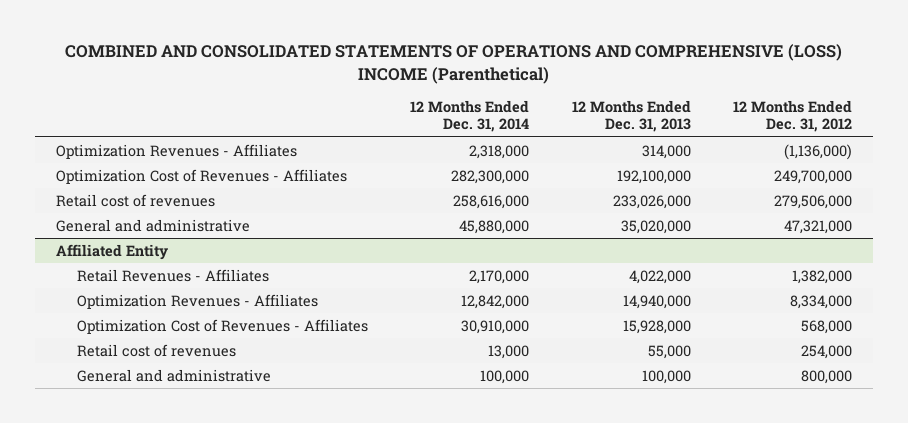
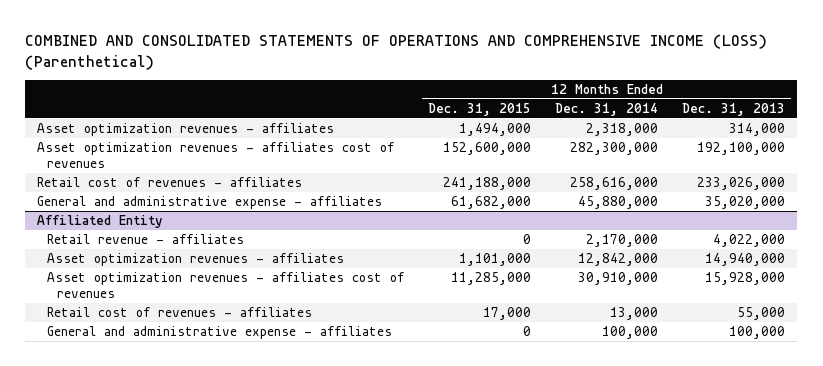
[64,44,842,84] COMBINED AND CONSOLIDATED STATEMENTS OF OPERATIONS AND COMPREHENSIVE (LOSS) INCOME (Parenthetical) -> [25,34,768,70] COMBINED AND CONSOLIDATED STATEMENTS OF OPERATIONS AND COMPREHENSIVE INCOME (LOSS) (Parenthetical)
[733,100,853,133] 12 Months Ended Dec. 31, 2012 -> none
none -> [428,102,532,116] Dec. 31, 2015
[55,143,297,159] Optimization Revenues - Affiliates -> [37,123,335,137] Asset optimization revenues - affiliates
[55,168,347,184] Optimization Cost of Revenues - Affiliates -> [37,142,395,168] Asset optimization revenues - affiliates cost of revenues
[55,193,215,207] Retail cost of revenues -> [37,177,303,188] Retail cost of revenues - affiliates
[55,218,250,232] General and administrative -> [37,196,383,210] General and administrative expense - affiliates
[77,268,270,282] Retail Revenues - Affiliates -> [47,234,245,245] Retail revenue - affiliates
[77,293,319,309] Optimization Revenues - Affiliates -> [47,253,345,267] Asset optimization revenues - affiliates
[77,318,369,334] Optimization Cost of Revenues - Affiliates -> [47,272,405,298] Asset optimization revenues - affiliates cost of revenues
[77,343,237,357] Retail cost of revenues -> [47,307,313,318] Retail cost of revenues - affiliates
[77,368,272,382] General and administrative -> [47,326,393,340] General and administrative expense - affiliates

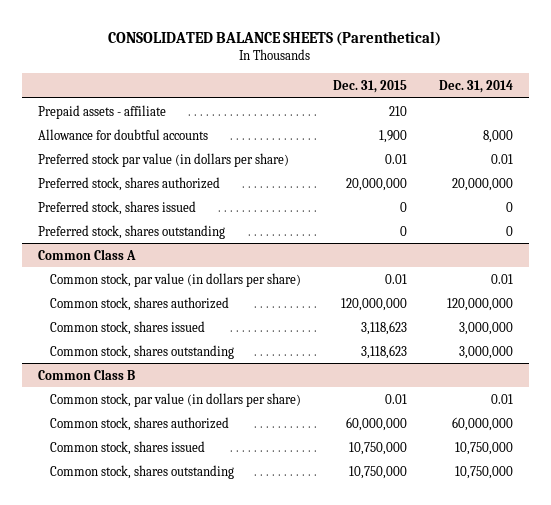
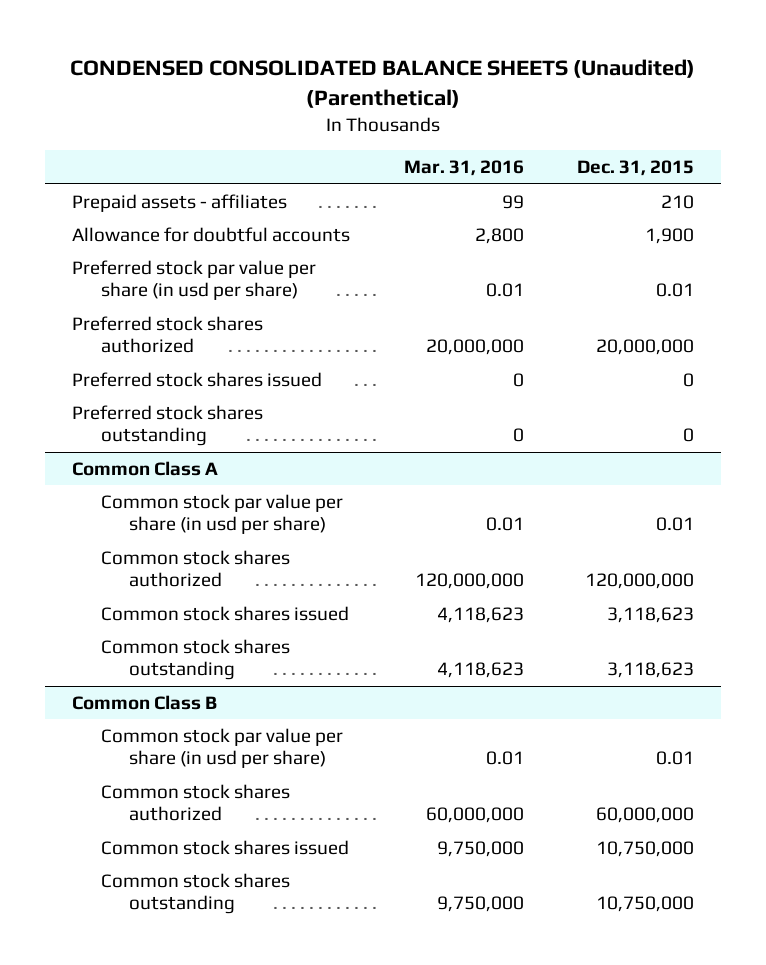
[108,30,442,46] CONSOLIDATED BALANCE SHEETS (Parenthetical) -> [70,59,696,109] CONDENSED CONSOLIDATED BALANCE SHEETS (Unaudited) (Parenthetical)
[438,79,513,93] Dec. 31, 2014 -> none
none -> [403,160,524,177] Mar. 31, 2016
[38,104,167,119] Prepaid assets - affiliate -> [72,193,288,212] Prepaid assets - affiliates
[38,152,290,167] Preferred stock par value (in dollars per share) -> [72,259,317,301] Preferred stock par value per share (in usd per share)
[38,176,221,191] Preferred stock, shares authorized -> [72,315,264,354] Preferred stock shares authorized
[38,200,197,215] Preferred stock, shares issued -> [72,371,323,387] Preferred stock shares issued
[38,224,226,239] Preferred stock, shares outstanding -> [72,404,264,447] Preferred stock shares outstanding
[49,272,301,287] Common stock, par value (in dollars per share) -> [100,493,343,535] Common stock par value per share (in usd per share)
[49,296,229,311] Common stock, shares authorized -> [100,549,290,588] Common stock shares authorized
[49,320,205,335] Common stock, shares issued -> [100,605,349,621] Common stock shares issued
[49,344,234,359] Common stock, shares outstanding -> [100,638,290,681] Common stock shares outstanding
[49,392,301,407] Common stock, par value (in dollars per share) -> [100,727,343,769] Common stock par value per share (in usd per share)
[49,416,229,431] Common stock, shares authorized -> [100,783,290,822] Common stock shares authorized
[49,440,205,455] Common stock, shares issued -> [100,839,349,855] Common stock shares issued
[49,464,234,479] Common stock, shares outstanding -> [100,872,290,915] Common stock shares outstanding

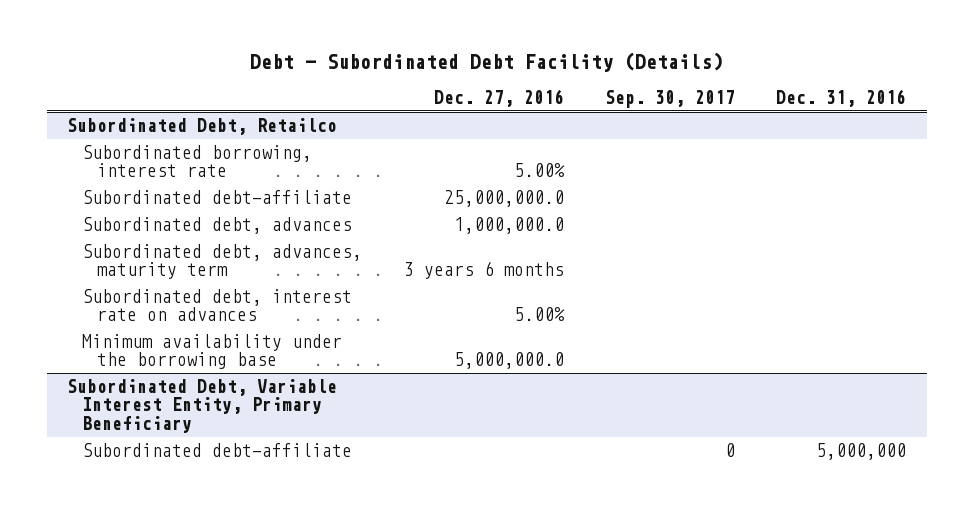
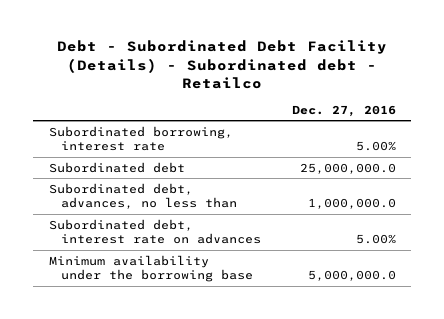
[249,51,723,72] Debt - Subordinated Debt Facility (Details) -> [57,40,388,89] Debt - Subordinated Debt Facility (Details) - Subordinated debt - Retailco
[604,89,735,108] Sep. 30, 2017 -> none
[776,88,907,107] Dec. 31, 2016 -> none
[67,118,338,136] Subordinated Debt, Retailco -> none
[82,244,363,280] Subordinated debt, advances, maturity term -> none
[82,190,353,205] Subordinated debt-affiliate -> [48,161,185,173] Subordinated debt
[82,217,353,235] Subordinated debt, advances -> [48,182,237,210] Subordinated debt, advances, no less than
[67,379,338,433] Subordinated Debt, Variable Interest Entity, Primary Beneficiary -> none
[82,443,353,458] Subordinated debt-affiliate -> none

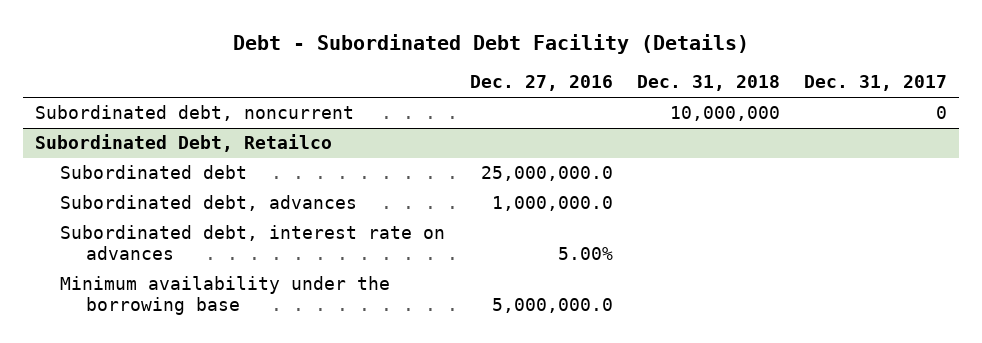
[57,40,388,89] Debt - Subordinated Debt Facility (Details) - Subordinated debt - Retailco -> [233,33,750,54] Debt - Subordinated Debt Facility (Details)
none -> [636,75,780,92] Dec. 31, 2018
none -> [804,75,948,92] Dec. 31, 2017
[48,125,233,152] Subordinated borrowing, interest rate -> none
none -> [35,105,355,122] Subordinated debt, noncurrent
none -> [35,134,333,153] Subordinated Debt, Retailco
[48,182,237,210] Subordinated debt, advances, no less than -> [60,195,358,212] Subordinated debt, advances

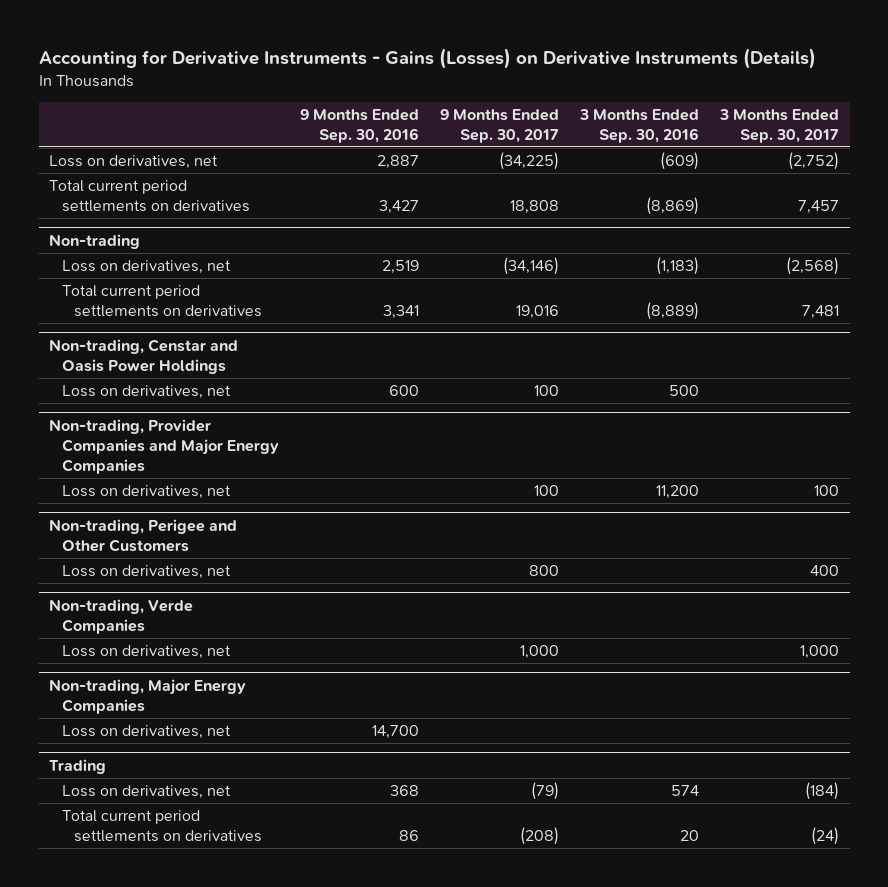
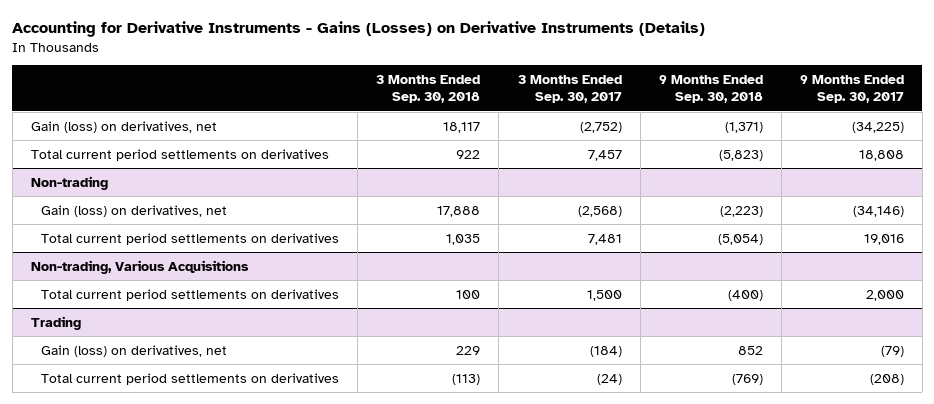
[299,108,419,143] 9 Months Ended Sep. 30, 2016 -> none
[578,108,699,143] 3 Months Ended Sep. 30, 2016 -> none
none -> [376,74,481,104] 3 Months Ended Sep. 30, 2018
none -> [658,74,763,104] 9 Months Ended Sep. 30, 2018
[49,155,219,170] Loss on derivatives, net -> [30,120,217,133] Gain (loss) on derivatives, net
[61,260,231,275] Loss on derivatives, net -> [41,204,228,217] Gain (loss) on derivatives, net
[49,338,239,374] Non-trading, Censtar and Oasis Power Holdings -> none
[61,385,231,400] Loss on derivatives, net -> none
[49,418,279,474] Non-trading, Provider Companies and Major Energy Companies -> none
[61,485,231,500] Loss on derivatives, net -> none
[49,518,238,552] Non-trading, Perigee and Other Customers -> none
[61,565,231,580] Loss on derivatives, net -> none
[49,598,194,634] Non-trading, Verde Companies -> none
[61,645,231,660] Loss on derivatives, net -> none
[49,678,247,714] Non-trading, Major Energy Companies -> none
[61,725,231,740] Loss on derivatives, net -> none
none -> [30,259,249,274] Non-trading, Various Acquisitions
none -> [41,288,340,301] Total current period settlements on derivatives
[61,785,231,800] Loss on derivatives, net -> [41,344,228,357] Gain (loss) on derivatives, net

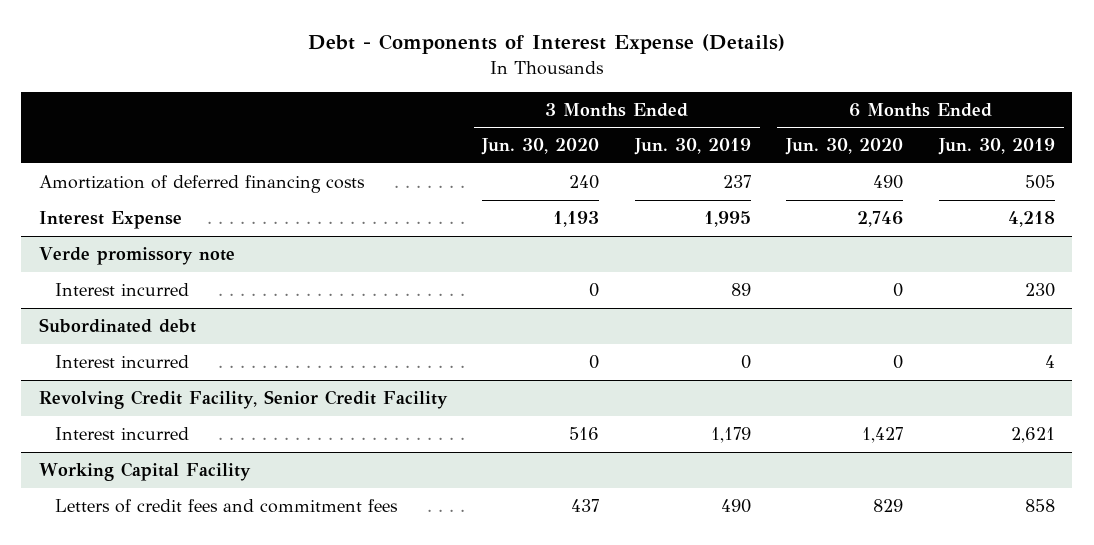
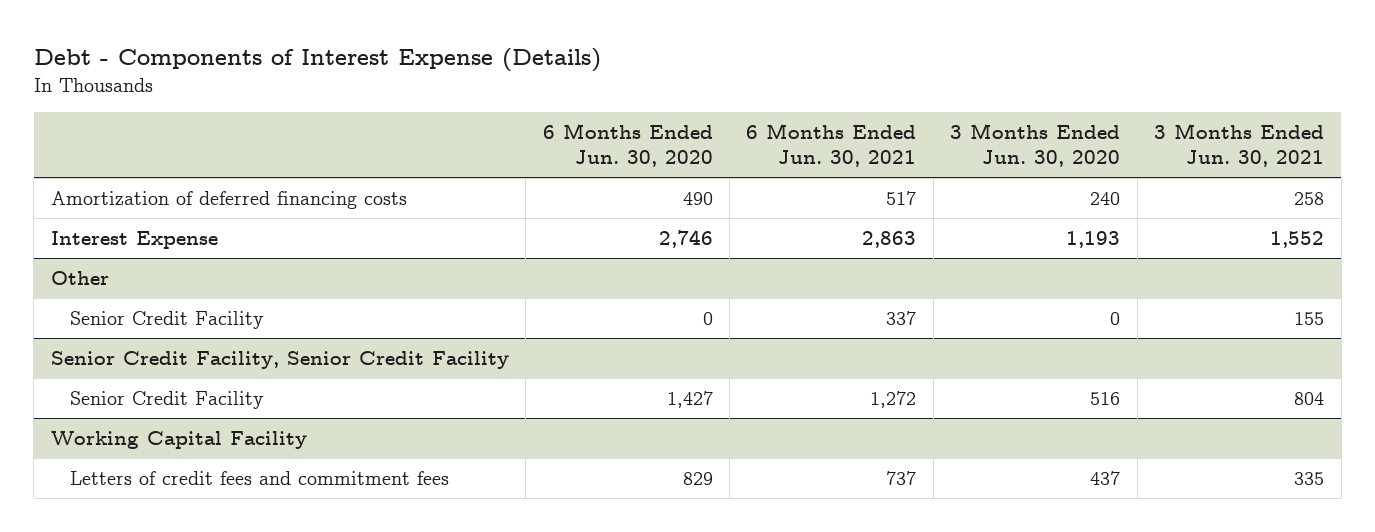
[633,138,751,156] Jun. 30, 2019 -> none
[937,138,1055,156] Jun. 30, 2019 -> none
none -> [746,122,917,168] 6 Months Ended Jun. 30, 2021
none -> [1154,122,1325,168] 3 Months Ended Jun. 30, 2021
[39,246,236,265] Verde promissory note -> none
[39,317,197,333] Subordinated debt -> none
[54,354,189,368] Interest incurred -> none
none -> [50,270,109,285] Other
[54,282,189,296] Interest incurred -> [70,310,265,329] Senior Credit Facility
[39,389,449,409] Revolving Credit Facility, Senior Credit Facility -> [50,350,509,369] Senior Credit Facility, Senior Credit Facility
[54,426,189,440] Interest incurred -> [70,390,265,409] Senior Credit Facility

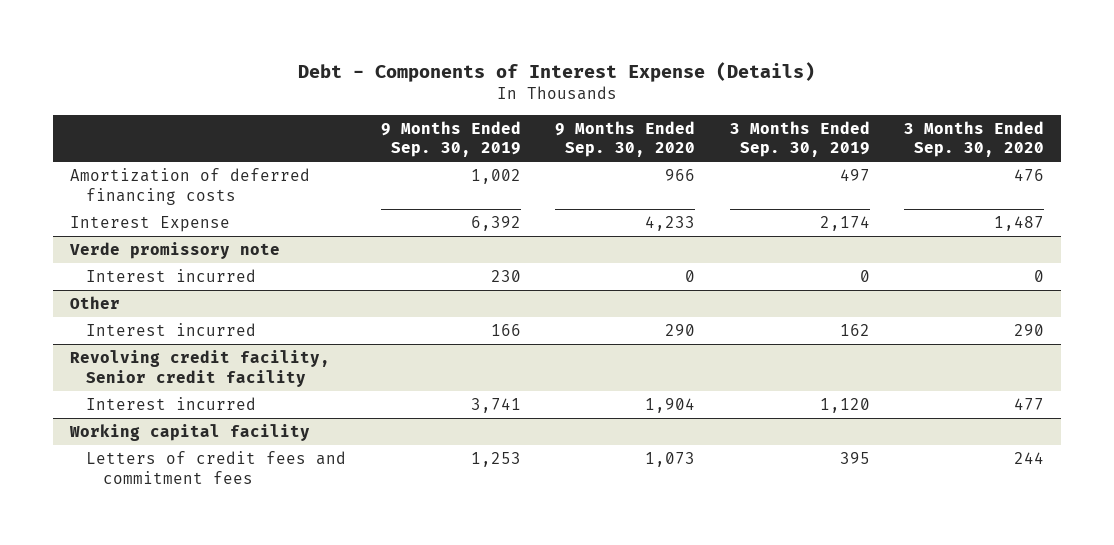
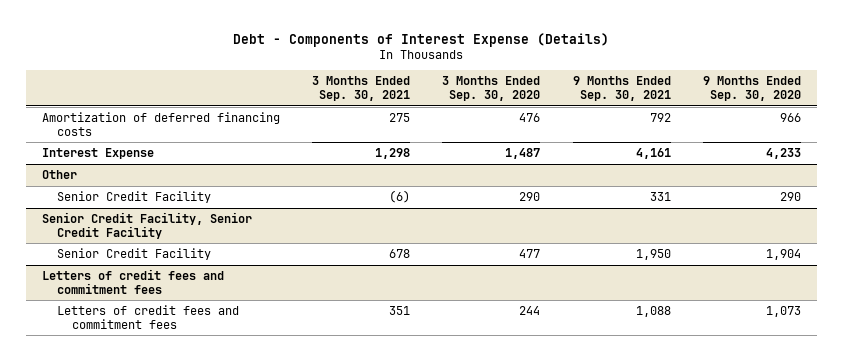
[380,120,521,158] 9 Months Ended Sep. 30, 2019 -> none
[729,120,870,158] 3 Months Ended Sep. 30, 2019 -> none
none -> [312,76,411,102] 3 Months Ended Sep. 30, 2021
none -> [572,76,671,102] 9 Months Ended Sep. 30, 2021
[69,241,281,259] Verde promissory note -> none
[86,268,257,282] Interest incurred -> none
[86,322,257,336] Interest incurred -> [57,190,212,203] Senior Credit Facility
[70,349,331,387] Revolving credit facility, Senior credit facility -> [42,211,253,239] Senior Credit Facility, Senior Credit Facility
[86,396,257,410] Interest incurred -> [57,247,212,260] Senior Credit Facility
[69,423,311,441] Working capital facility -> [42,268,225,294] Letters of credit fees and commitment fees

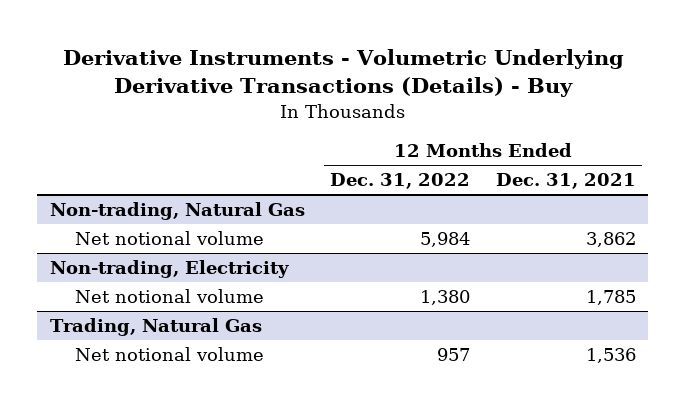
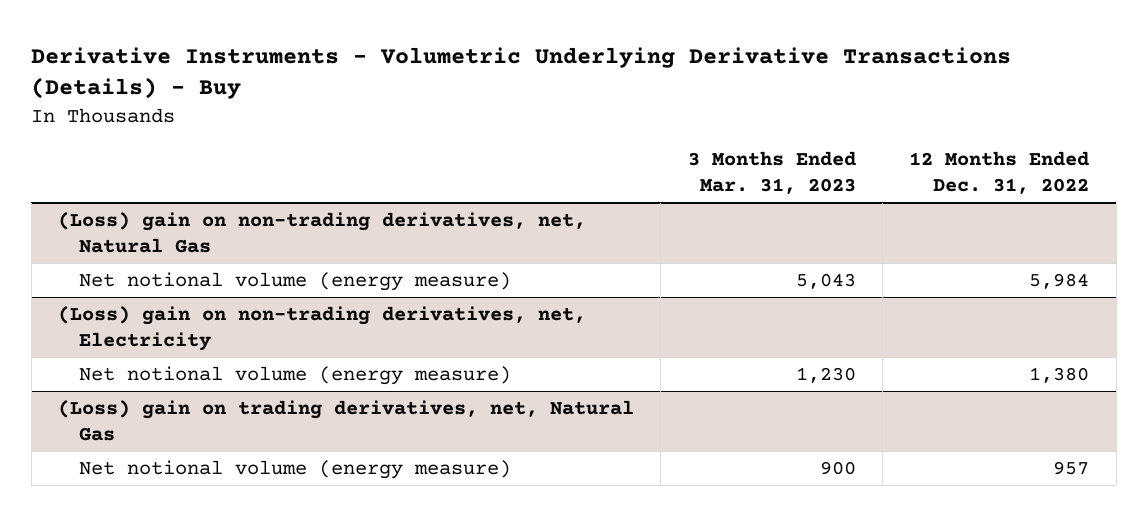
[495,173,636,190] Dec. 31, 2021 -> none
none -> [687,151,856,195] 3 Months Ended Mar. 31, 2023
[49,202,305,221] Non-trading, Natural Gas -> none
[49,260,289,279] Non-trading, Electricity -> none
[49,318,262,337] Trading, Natural Gas -> none
none -> [57,212,586,253] (Loss) gain on non-trading derivatives, net, Natural Gas
[74,231,264,246] Net notional volume -> [78,272,511,292] Net notional volume (energy measure)
none -> [57,306,586,351] (Loss) gain on non-trading derivatives, net, Electricity
[74,289,264,304] Net notional volume -> [78,366,511,386] Net notional volume (energy measure)
none -> [57,400,634,441] (Loss) gain on trading derivatives, net, Natural Gas
[74,347,264,362] Net notional volume -> [78,460,511,480] Net notional volume (energy measure)

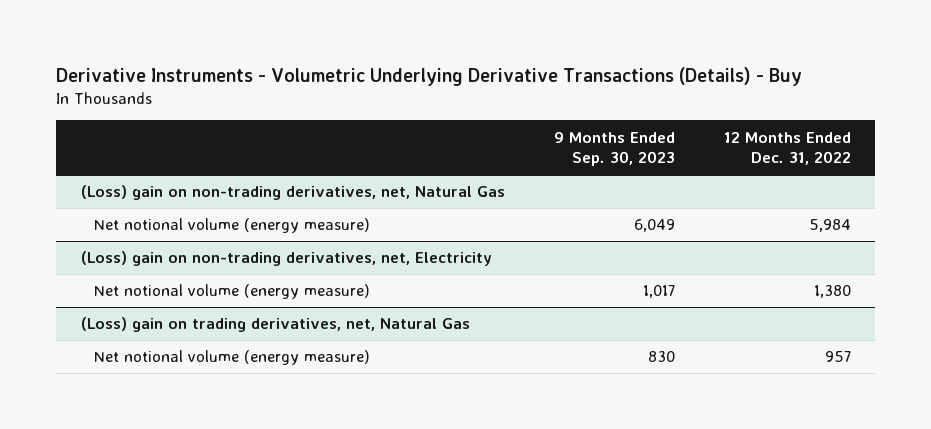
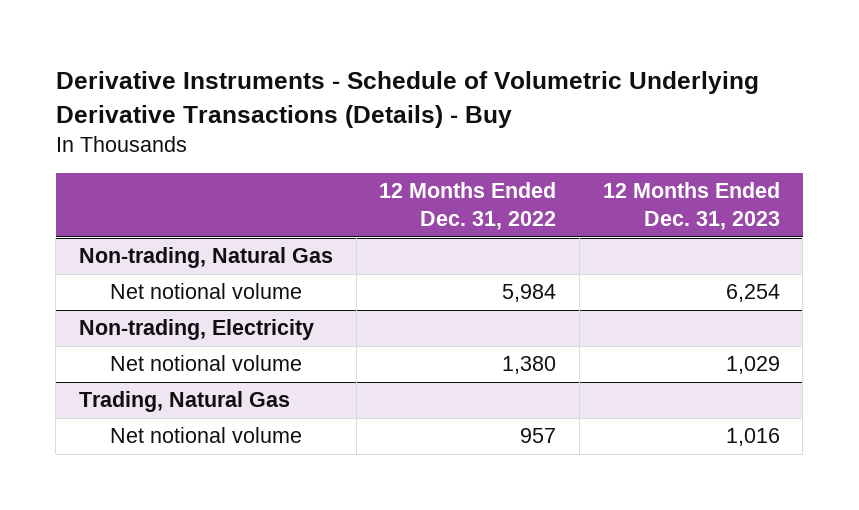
[56,66,803,86] Derivative Instruments - Volumetric Underlying Derivative Transactions (Details) - Buy -> [55,71,759,128] Derivative Instruments - Schedule of Volumetric Underlying Derivative Transactions (Details) - Buy
[553,131,675,167] 9 Months Ended Sep. 30, 2023 -> none
none -> [602,182,780,231] 12 Months Ended Dec. 31, 2023
[80,185,505,201] (Loss) gain on non-trading derivatives, net, Natural Gas -> none
[80,251,492,267] (Loss) gain on non-trading derivatives, net, Electricity -> none
[80,317,470,333] (Loss) gain on trading derivatives, net, Natural Gas -> none
none -> [79,247,334,269] Non-trading, Natural Gas
[94,218,371,234] Net notional volume (energy measure) -> [110,283,303,300] Net notional volume
none -> [79,319,315,341] Non-trading, Electricity
[94,284,371,300] Net notional volume (energy measure) -> [110,355,303,372] Net notional volume
none -> [79,391,291,413] Trading, Natural Gas
[94,350,371,366] Net notional volume (energy measure) -> [110,427,303,444] Net notional volume

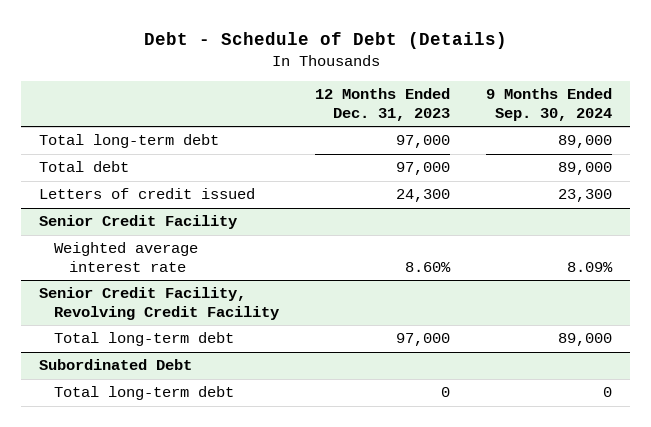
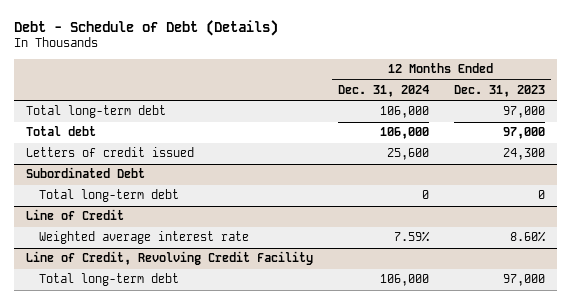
[486,88,613,121] 9 Months Ended Sep. 30, 2024 -> none
none -> [337,84,429,97] Dec. 31, 2024
[39,215,238,230] Senior Credit Facility -> none
[54,242,199,272] Weighted average interest rate -> none
[39,287,280,320] Senior Credit Facility, Revolving Credit Facility -> none
[54,332,235,347] Total long-term debt -> none
none -> [26,209,125,221] Line of Credit
none -> [38,231,249,245] Weighted average interest rate
none -> [26,251,314,266] Line of Credit, Revolving Credit Facility
none -> [38,273,179,287] Total long-term debt

